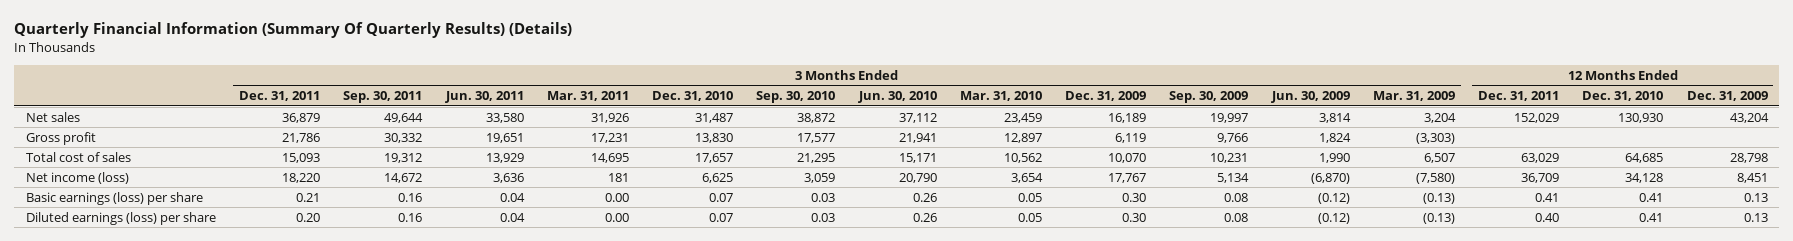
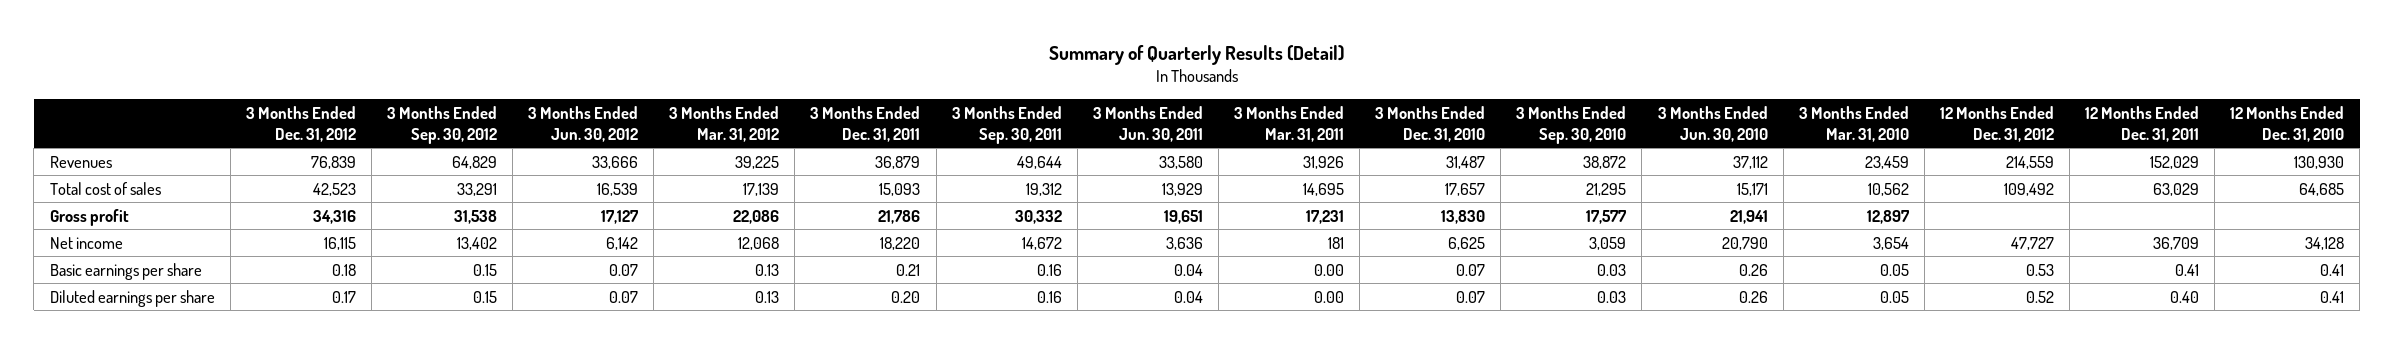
[14,22,573,39] Quarterly Financial Information (Summary Of Quarterly Results) (Details) -> [1048,44,1344,65] Summary of Quarterly Results (Detail)
[1065,91,1147,102] Dec. 31, 2009 -> none
[1169,91,1249,104] Sep. 30, 2009 -> none
[1270,91,1350,104] Jun. 30, 2009 -> none
[1372,91,1455,102] Mar. 31, 2009 -> none
[1686,91,1768,102] Dec. 31, 2009 -> none
none -> [245,105,356,142] 3 Months Ended Dec. 31, 2012
none -> [386,105,497,144] 3 Months Ended Sep. 30, 2012
none -> [528,105,639,142] 3 Months Ended Jun. 30, 2012
none -> [669,105,780,142] 3 Months Ended Mar. 31, 2012
none -> [1939,105,2054,142] 12 Months Ended Dec. 31, 2012
[25,111,80,122] Net sales -> [49,155,112,168] Revenues
[25,131,96,145] Gross profit -> [49,208,129,226] Gross profit
[25,171,129,184] Net income (loss) -> [49,236,123,249] Net income
[25,191,203,205] Basic earnings (loss) per share -> [49,262,202,280] Basic earnings per share
[25,211,216,225] Diluted earnings (loss) per share -> [49,289,215,307] Diluted earnings per share

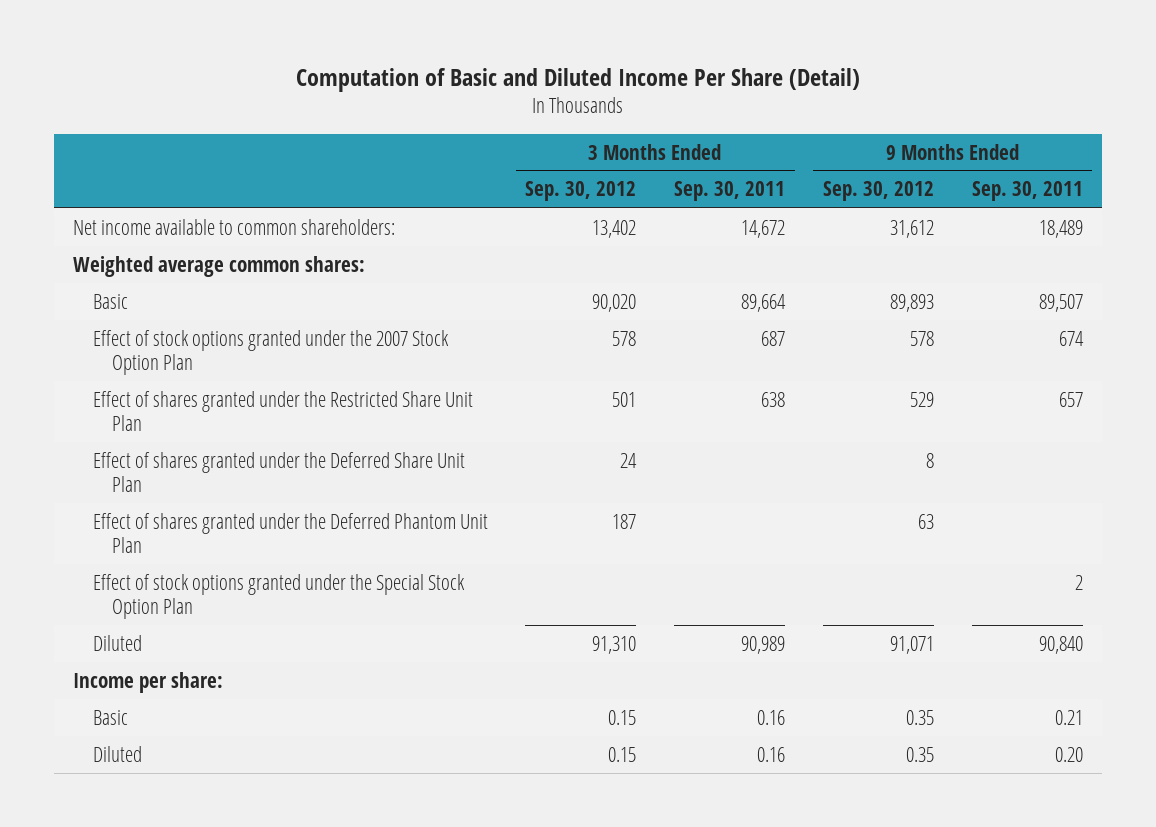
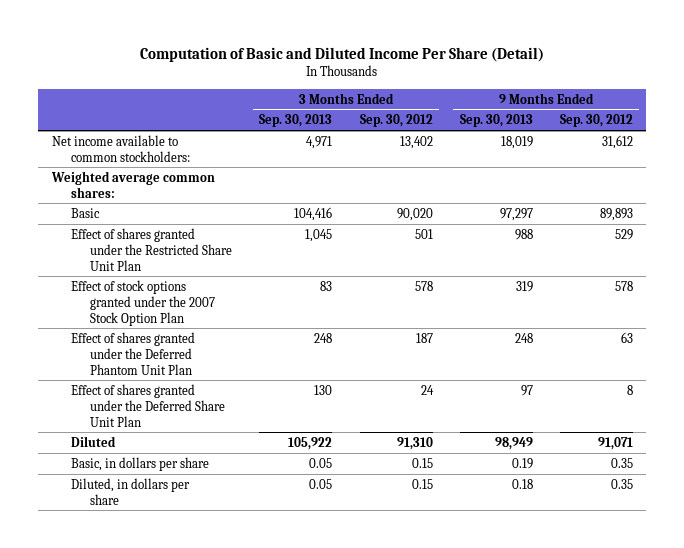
[674,181,786,202] Sep. 30, 2011 -> none
[971,181,1083,202] Sep. 30, 2011 -> none
none -> [259,114,333,128] Sep. 30, 2013
none -> [459,114,533,128] Sep. 30, 2013
[73,218,396,235] Net income available to common shareholders: -> [51,134,191,162] Net income available to common stockholders:
[92,329,449,375] Effect of stock options granted under the 2007 Stock Option Plan -> [71,279,216,326] Effect of stock options granted under the 2007 Stock Option Plan
[92,573,465,619] Effect of stock options granted under the Special Stock Option Plan -> none
[92,451,465,492] Effect of shares granted under the Deferred Share Unit Plan -> [71,383,226,427] Effect of shares granted under the Deferred Share Unit Plan
[73,671,224,693] Income per share: -> none
[92,709,128,725] Basic -> [71,456,210,471] Basic, in dollars per share
[92,745,142,762] Diluted -> [71,477,191,505] Diluted, in dollars per share

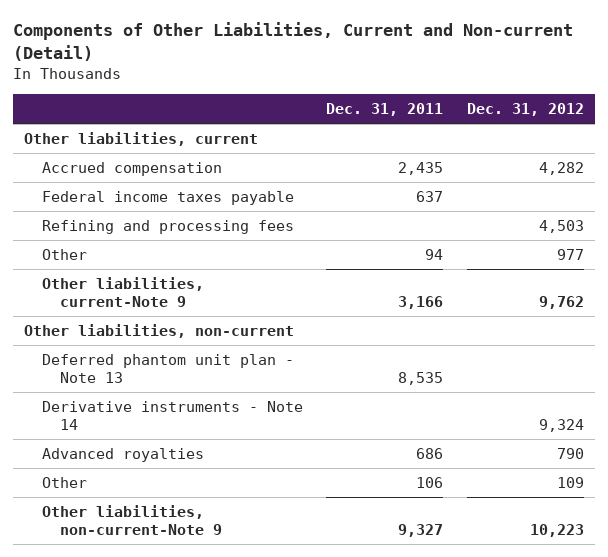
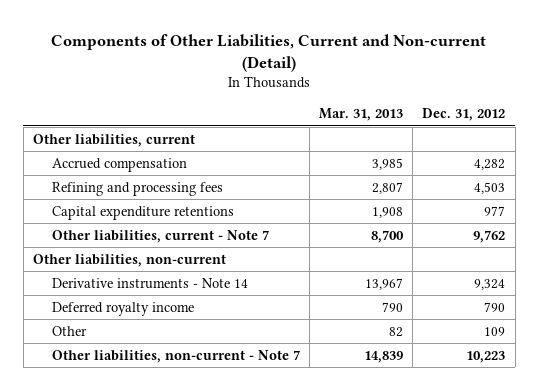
[326,102,444,116] Dec. 31, 2011 -> none
none -> [319,108,404,122] Mar. 31, 2013
[42,191,295,206] Federal income taxes payable -> none
[42,249,88,261] Other -> [52,205,235,220] Capital expenditure retentions
[42,277,205,307] Other liabilities, current-Note 9 -> [52,229,270,243] Other liabilities, current - Note 7
[42,354,295,383] Deferred phantom unit plan - Note 13 -> none
[42,448,205,463] Advanced royalties -> none
none -> [52,301,195,316] Deferred royalty income
[42,505,223,535] Other liabilities, non-current-Note 9 -> [52,349,301,363] Other liabilities, non-current - Note 7

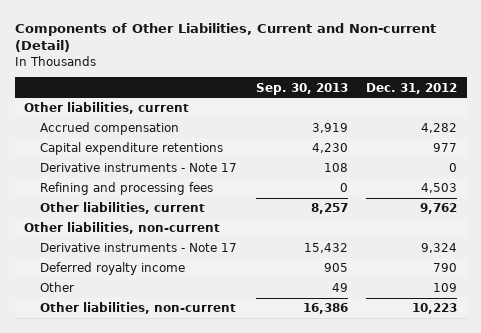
[319,108,404,122] Mar. 31, 2013 -> none
none -> [255,82,348,95] Sep. 30, 2013
none -> [40,163,238,173] Derivative instruments - Note 17
[52,181,224,196] Refining and processing fees -> [40,182,214,196] Refining and processing fees
[52,229,270,243] Other liabilities, current - Note 7 -> [40,202,206,215] Other liabilities, current
[52,277,249,289] Derivative instruments - Note 14 -> [40,243,238,253] Derivative instruments - Note 17
[52,349,301,363] Other liabilities, non-current - Note 7 -> [40,302,237,315] Other liabilities, non-current

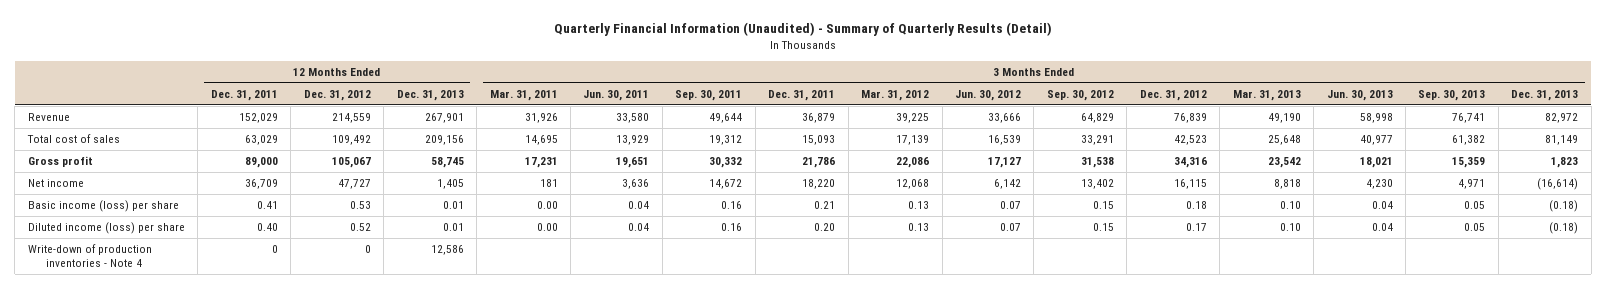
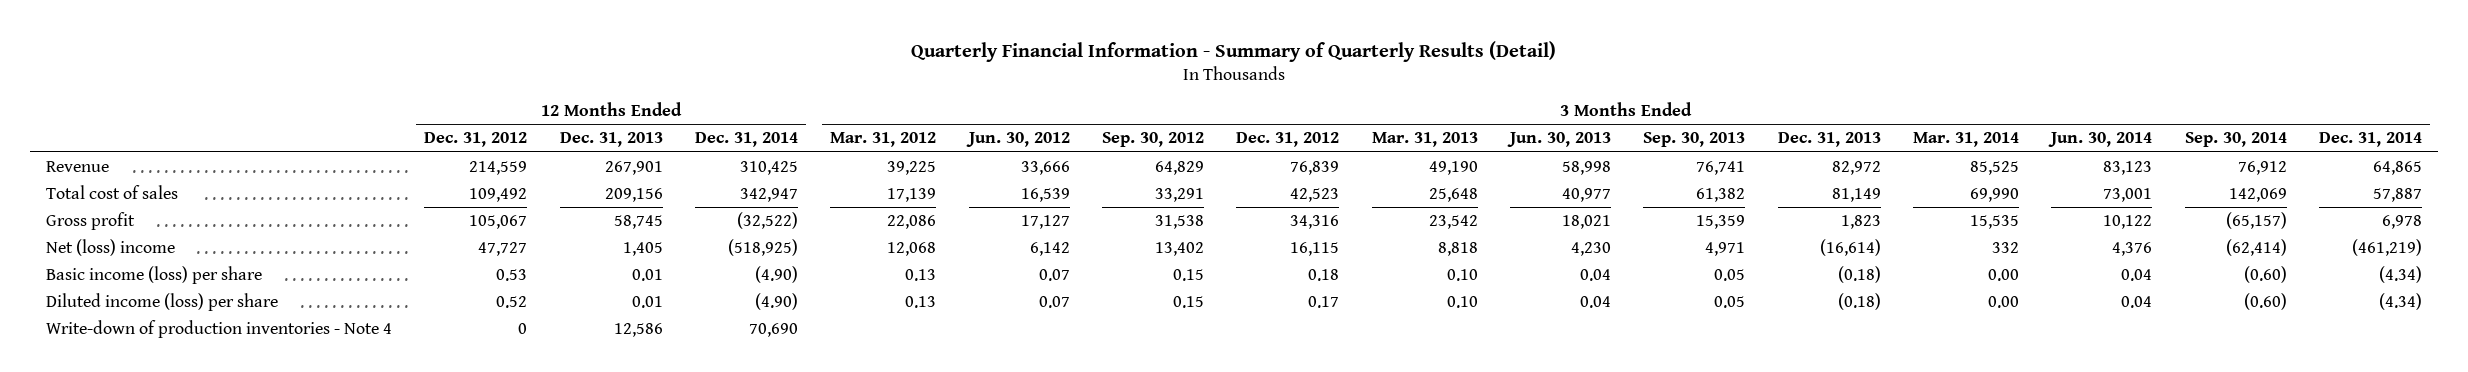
[554,22,1053,37] Quarterly Financial Information (Unaudited) - Summary of Quarterly Results (Detail) -> [910,40,1556,62] Quarterly Financial Information - Summary of Quarterly Results (Detail)
[210,89,278,101] Dec. 31, 2011 -> none
[489,89,558,101] Mar. 31, 2011 -> none
[583,89,650,101] Jun. 30, 2011 -> none
[675,89,743,101] Sep. 30, 2011 -> none
[768,89,836,101] Dec. 31, 2011 -> none
none -> [694,132,798,148] Dec. 31, 2014
none -> [1912,132,2019,148] Mar. 31, 2014
none -> [2048,132,2153,148] Jun. 30, 2014
none -> [2184,132,2287,148] Sep. 30, 2014
none -> [2318,132,2422,148] Dec. 31, 2014
[27,179,84,188] Net income -> [45,238,175,256] Net (loss) income

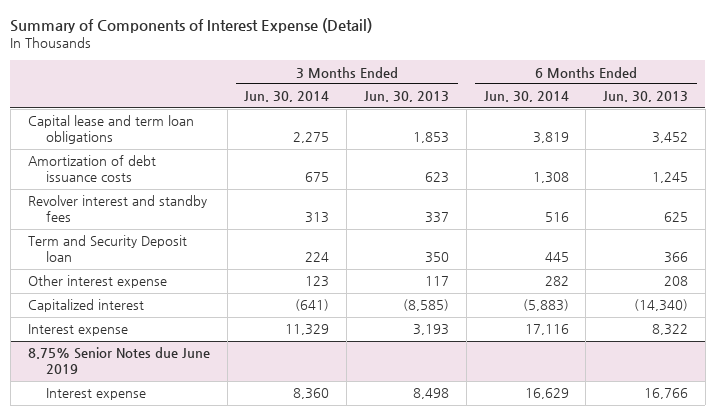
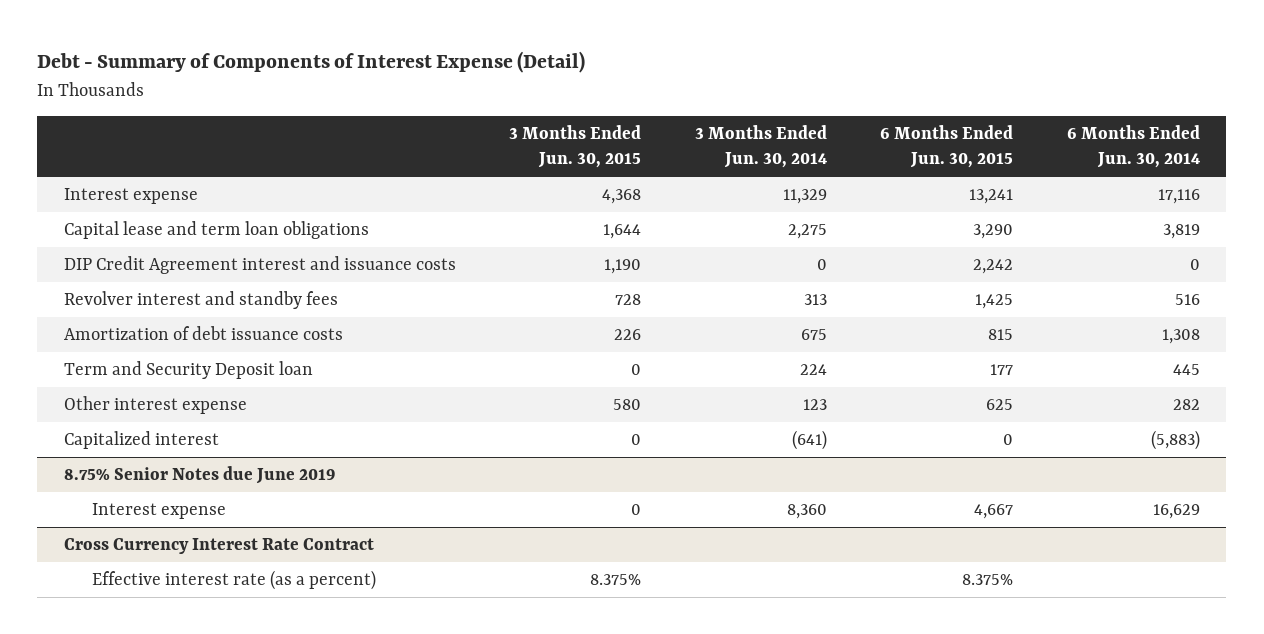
[10,18,373,34] Summary of Components of Interest Expense (Detail) -> [37,51,586,74] Debt - Summary of Components of Interest Expense (Detail)
[363,91,449,103] Jun. 30, 2013 -> none
[603,91,689,103] Jun. 30, 2013 -> none
none -> [509,125,642,169] 3 Months Ended Jun. 30, 2015
none -> [880,125,1014,169] 6 Months Ended Jun. 30, 2015
[27,324,128,337] Interest expense -> [64,188,199,205] Interest expense
none -> [64,256,457,275] DIP Credit Agreement interest and issuance costs
[27,155,156,183] Amortization of debt issuance costs -> [64,326,344,341] Amortization of debt issuance costs
none -> [64,538,375,555] Cross Currency Interest Rate Contract
none -> [92,570,377,591] Effective interest rate (as a percent)

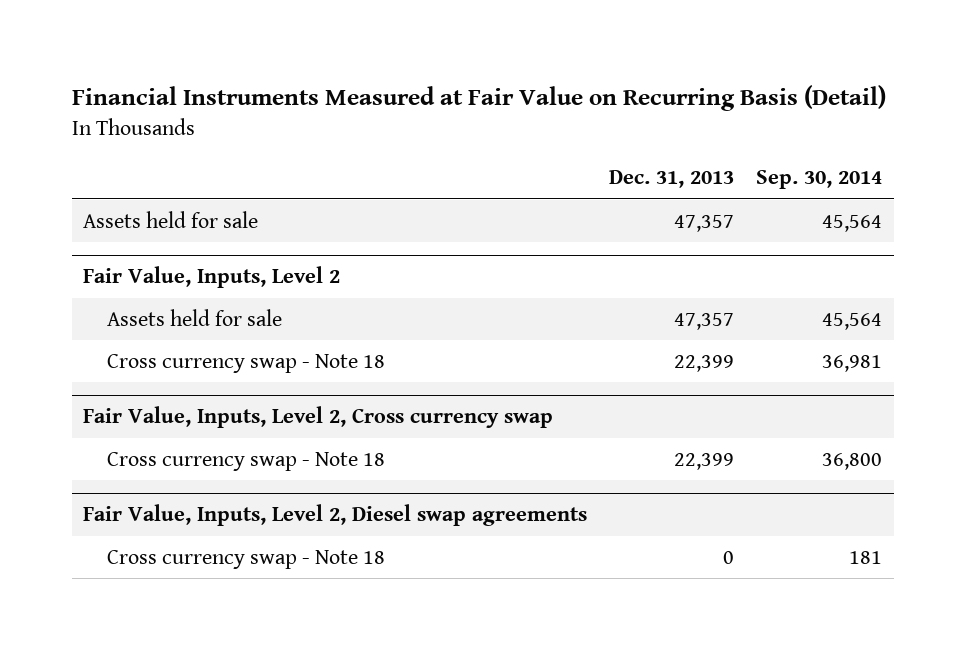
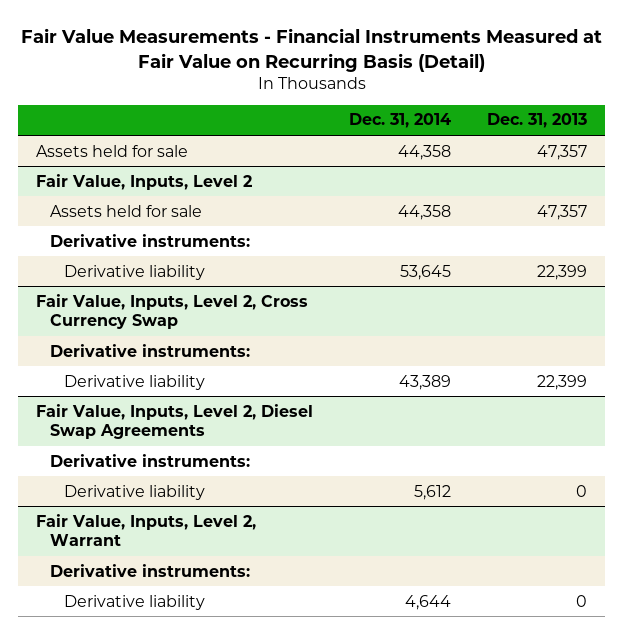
[71,85,886,112] Financial Instruments Measured at Fair Value on Recurring Basis (Detail) -> [20,27,602,72] Fair Value Measurements - Financial Instruments Measured at Fair Value on Recurring Basis (Detail)
[756,170,883,190] Sep. 30, 2014 -> none
none -> [349,113,452,129] Dec. 31, 2014
none -> [49,233,250,247] Derivative instruments:
[107,353,386,373] Cross currency swap - Note 18 -> [63,264,205,280] Derivative liability
[82,406,553,429] Fair Value, Inputs, Level 2, Cross currency swap -> [36,293,309,330] Fair Value, Inputs, Level 2, Cross Currency Swap
none -> [49,343,250,357] Derivative instruments:
[107,451,386,471] Cross currency swap - Note 18 -> [63,374,205,390] Derivative liability
[82,504,587,527] Fair Value, Inputs, Level 2, Diesel swap agreements -> [36,403,314,440] Fair Value, Inputs, Level 2, Diesel Swap Agreements
none -> [49,453,250,467] Derivative instruments:
[107,549,386,569] Cross currency swap - Note 18 -> [63,484,205,500] Derivative liability
none -> [36,513,257,547] Fair Value, Inputs, Level 2, Warrant
none -> [49,563,250,577] Derivative instruments:
none -> [63,594,205,610] Derivative liability

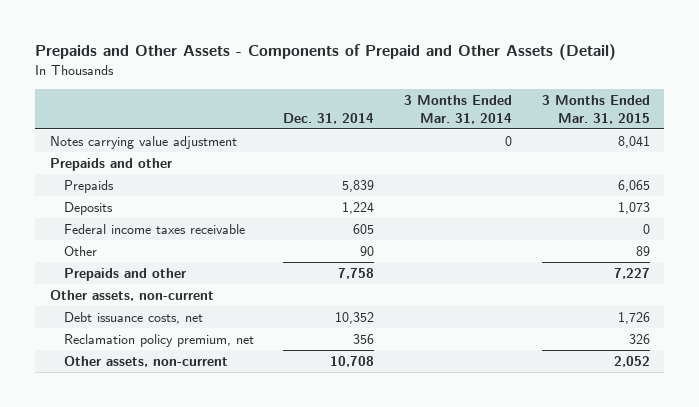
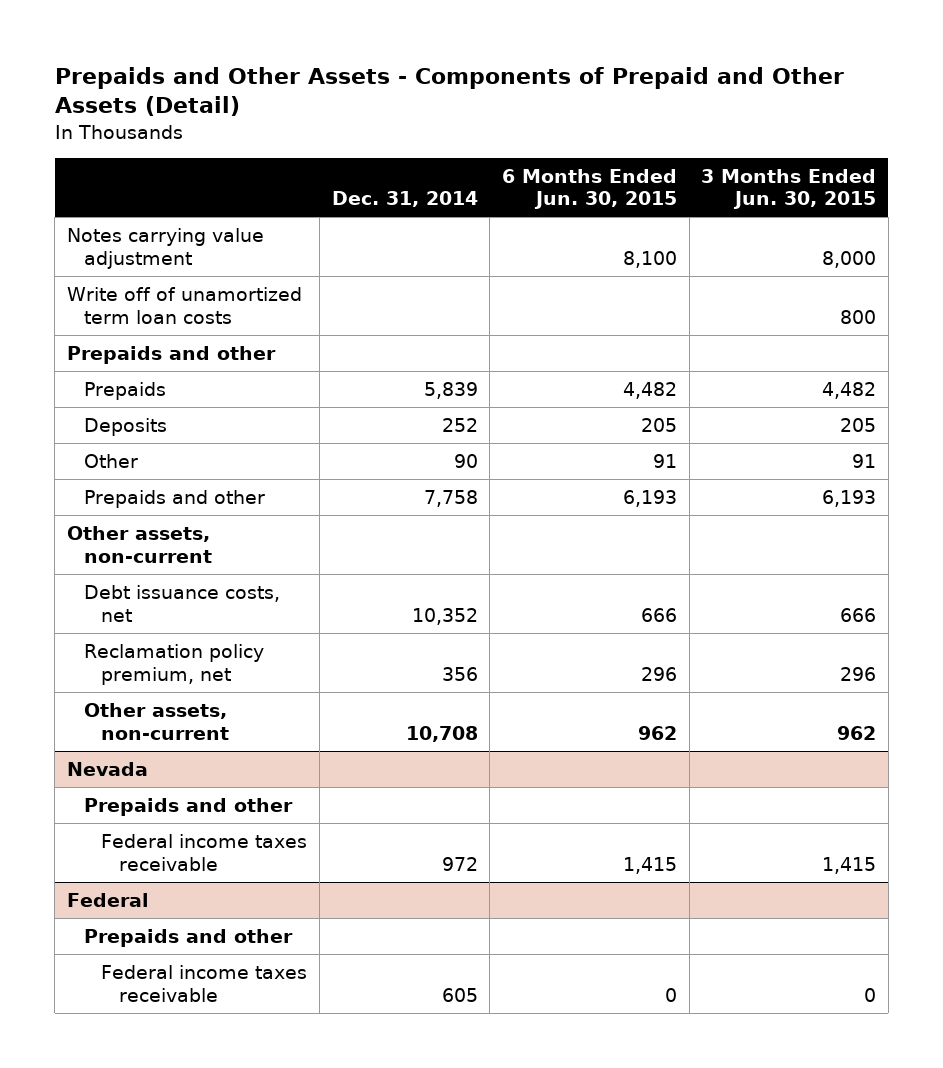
[403,94,512,124] 3 Months Ended Mar. 31, 2014 -> none
[541,94,650,124] 3 Months Ended Mar. 31, 2015 -> none
none -> [501,168,677,210] 6 Months Ended Jun. 30, 2015
none -> [701,168,877,210] 3 Months Ended Jun. 30, 2015
none -> [66,287,302,324] Write off of unamortized term loan costs
[63,223,245,234] Federal income taxes receivable -> none
[342,201,375,214] 1,224 -> [441,418,478,433] 252
none -> [66,762,148,777] Nevada
none -> [84,798,294,817] Prepaids and other
none -> [101,834,308,871] Federal income taxes receivable
none -> [66,893,149,908] Federal
none -> [84,929,294,948] Prepaids and other
none -> [101,965,308,1002] Federal income taxes receivable

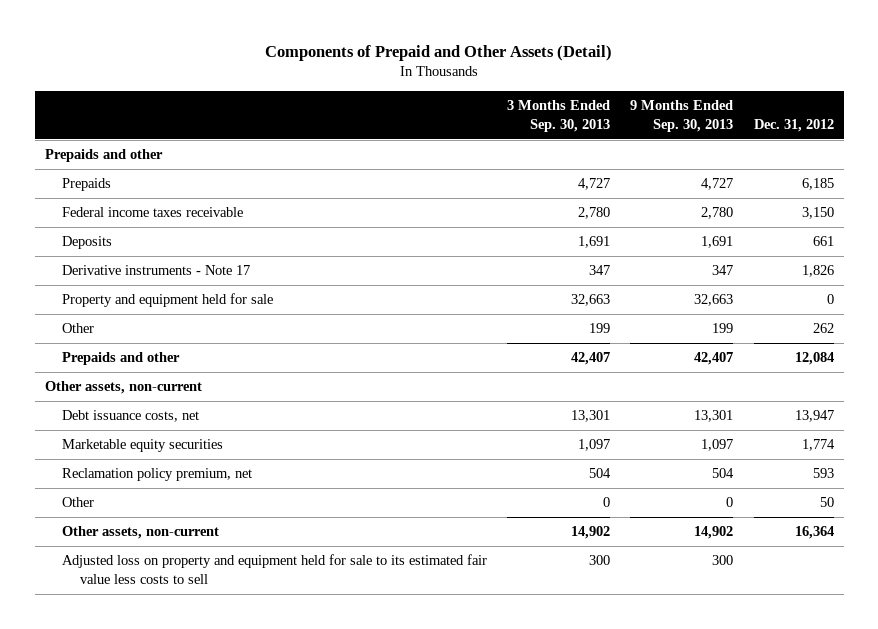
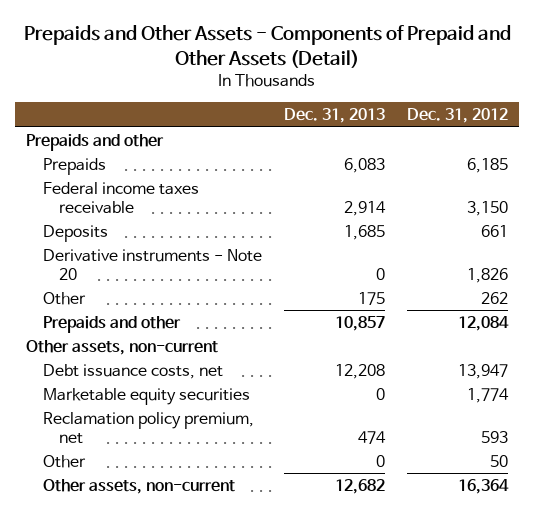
[265,44,613,61] Components of Prepaid and Other Assets (Detail) -> [24,24,512,68] Prepaids and Other Assets - Components of Prepaid and Other Assets (Detail)
[507,100,611,132] 3 Months Ended Sep. 30, 2013 -> none
[630,100,734,132] 9 Months Ended Sep. 30, 2013 -> none
none -> [283,108,385,124] Dec. 31, 2013
[62,293,274,308] Property and equipment held for sale -> none
[62,265,251,276] Derivative instruments - Note 17 -> [42,248,262,280] Derivative instruments - Note 20
[62,554,488,584] Adjusted loss on property and equipment held for sale to its estimated fair value less costs to sell -> none

